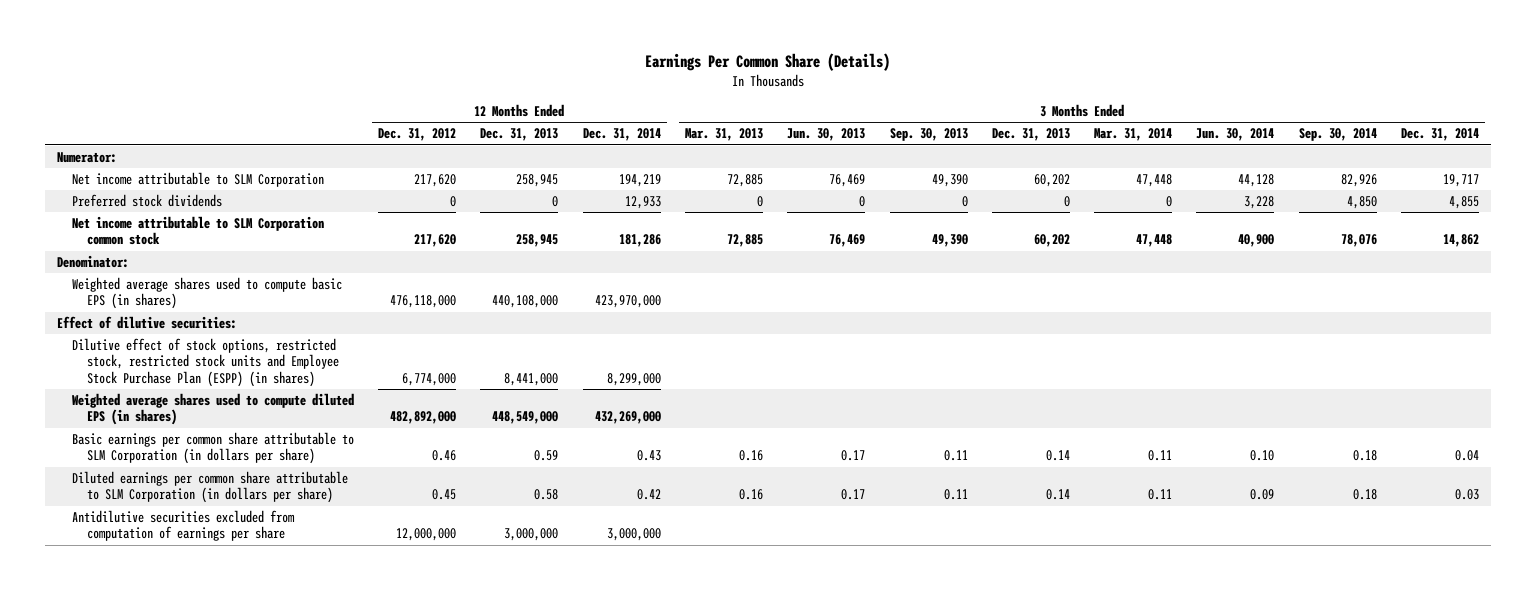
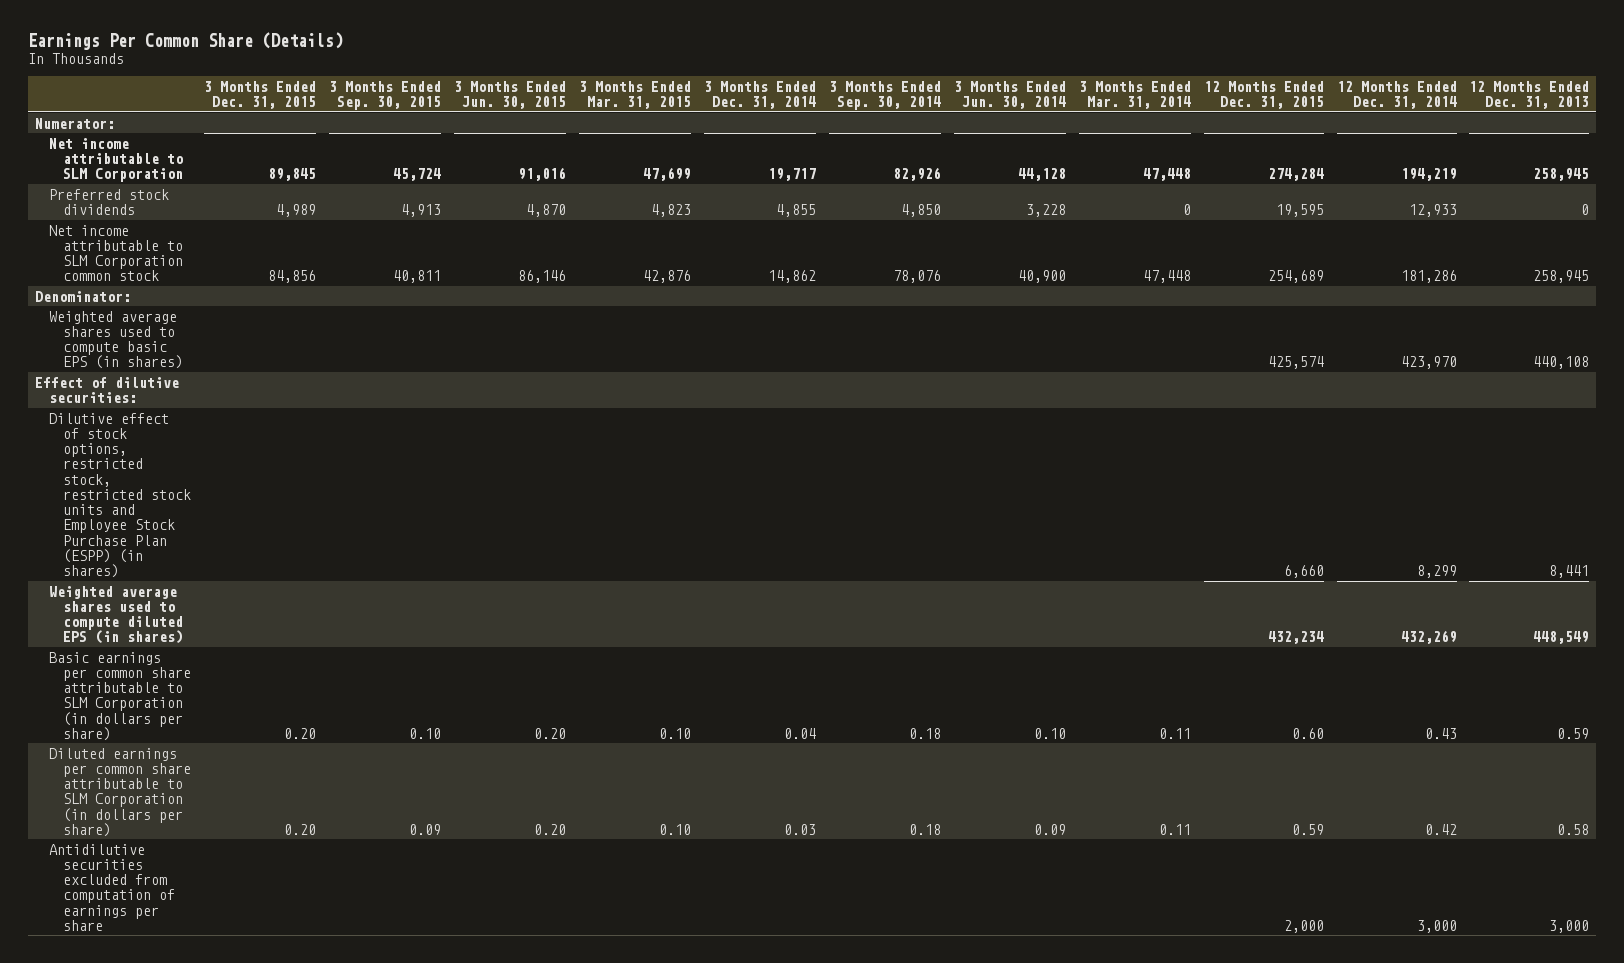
[378,128,457,142] Dec. 31, 2012 -> none
[684,128,763,142] Mar. 31, 2013 -> none
[787,128,866,142] Jun. 30, 2013 -> none
[889,128,968,142] Sep. 30, 2013 -> none
[991,128,1070,142] Dec. 31, 2013 -> none
none -> [204,80,317,110] 3 Months Ended Dec. 31, 2015
none -> [329,80,442,111] 3 Months Ended Sep. 30, 2015
none -> [454,80,567,110] 3 Months Ended Jun. 30, 2015
none -> [579,80,692,110] 3 Months Ended Mar. 31, 2015
none -> [1203,80,1324,110] 12 Months Ended Dec. 31, 2015
[492,295,559,309] 440,108,000 -> [1533,356,1590,370] 440,108
[594,295,661,309] 423,970,000 -> [1400,356,1457,370] 423,970
[504,372,559,386] 8,441,000 -> [1549,564,1590,578] 8,441
[606,372,661,386] 8,299,000 -> [1416,564,1457,578] 8,299
[492,411,559,425] 448,549,000 -> [1533,631,1590,645] 448,549
[594,411,661,425] 432,269,000 -> [1400,630,1457,645] 432,269
[504,528,559,542] 3,000,000 -> [1549,919,1590,933] 3,000
[606,528,661,542] 3,000,000 -> [1416,919,1457,933] 3,000

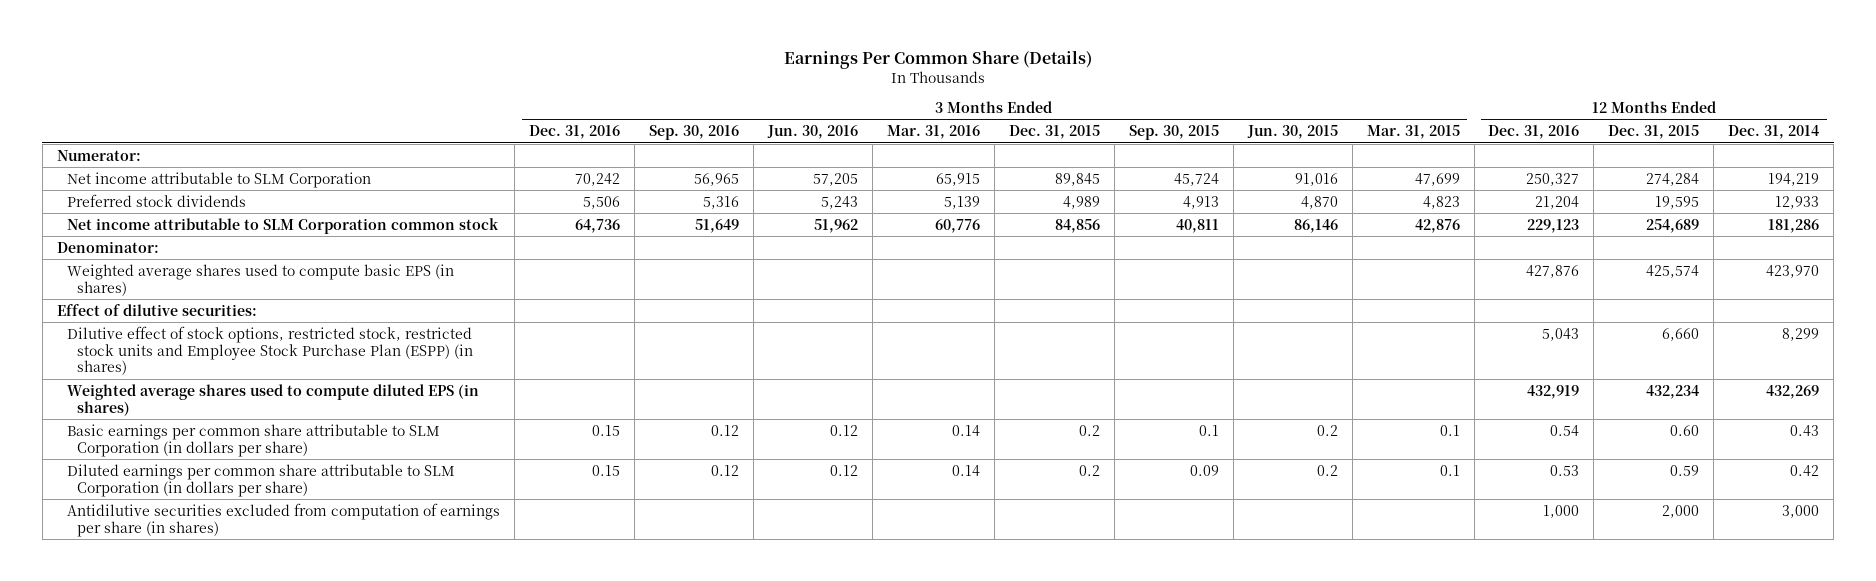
[703,80,816,110] 3 Months Ended Dec. 31, 2014 -> none
[828,80,941,111] 3 Months Ended Sep. 30, 2014 -> none
[953,80,1066,110] 3 Months Ended Jun. 30, 2014 -> none
[1078,80,1191,110] 3 Months Ended Mar. 31, 2014 -> none
[1469,80,1590,110] 12 Months Ended Dec. 31, 2013 -> none
none -> [528,125,620,140] Dec. 31, 2016
none -> [648,125,739,141] Sep. 30, 2016
none -> [766,125,858,140] Jun. 30, 2016
none -> [886,125,980,140] Mar. 31, 2016
none -> [1488,125,1580,140] Dec. 31, 2016
[284,727,317,739] 0.20 -> [1078,424,1100,436] 0.2
[409,727,442,739] 0.10 -> [1198,424,1219,436] 0.1
[534,727,567,739] 0.20 -> [1316,424,1338,436] 0.2
[659,727,692,739] 0.10 -> [1439,424,1460,436] 0.1
[284,823,317,835] 0.20 -> [1078,464,1100,476] 0.2
[534,823,567,835] 0.20 -> [1316,464,1338,476] 0.2
[659,823,692,835] 0.10 -> [1439,464,1460,476] 0.1
[49,843,176,931] Antidilutive securities excluded from computation of earnings per share -> [67,502,501,537] Antidilutive securities excluded from computation of earnings per share (in shares)

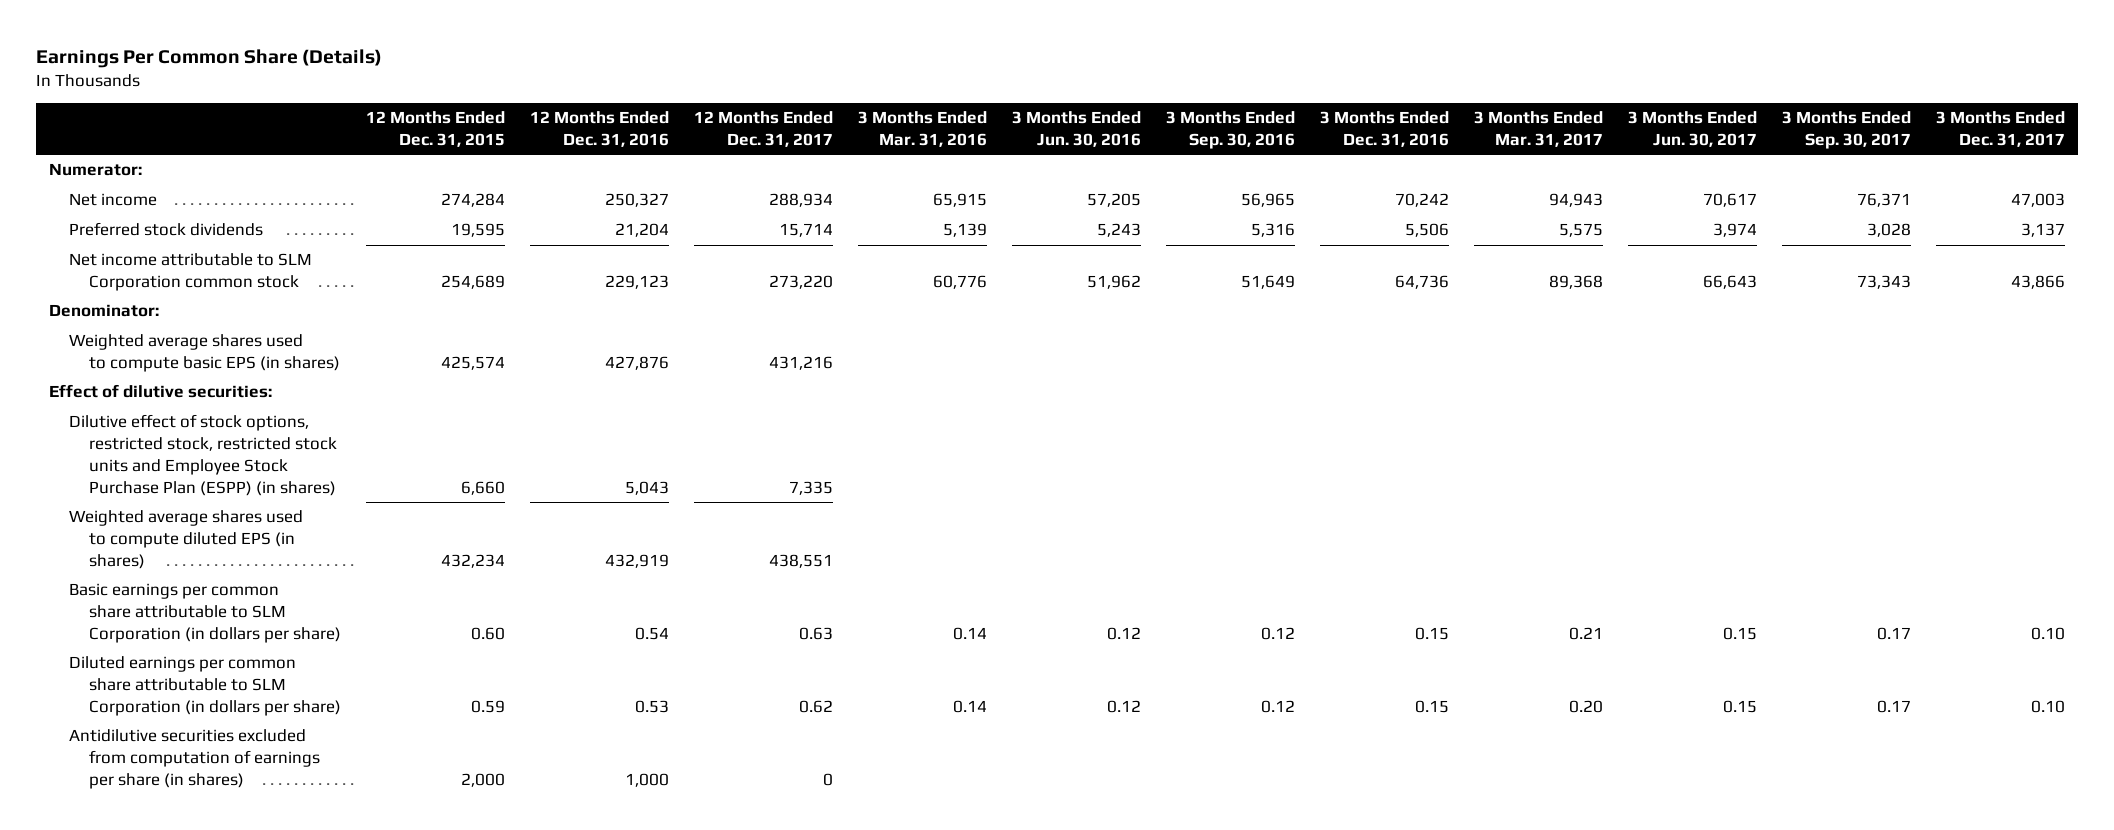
[1008,125,1100,140] Dec. 31, 2015 -> none
[1128,125,1219,141] Sep. 30, 2015 -> none
[1246,125,1338,140] Jun. 30, 2015 -> none
[1366,125,1460,140] Mar. 31, 2015 -> none
[1728,125,1820,140] Dec. 31, 2014 -> none
none -> [694,110,834,147] 12 Months Ended Dec. 31, 2017
none -> [1474,110,1604,147] 3 Months Ended Mar. 31, 2017
none -> [1628,110,1758,147] 3 Months Ended Jun. 30, 2017
none -> [1782,110,1912,149] 3 Months Ended Sep. 30, 2017
none -> [1936,110,2066,147] 3 Months Ended Dec. 31, 2017
[67,171,372,188] Net income attributable to SLM Corporation -> [68,193,157,207] Net income

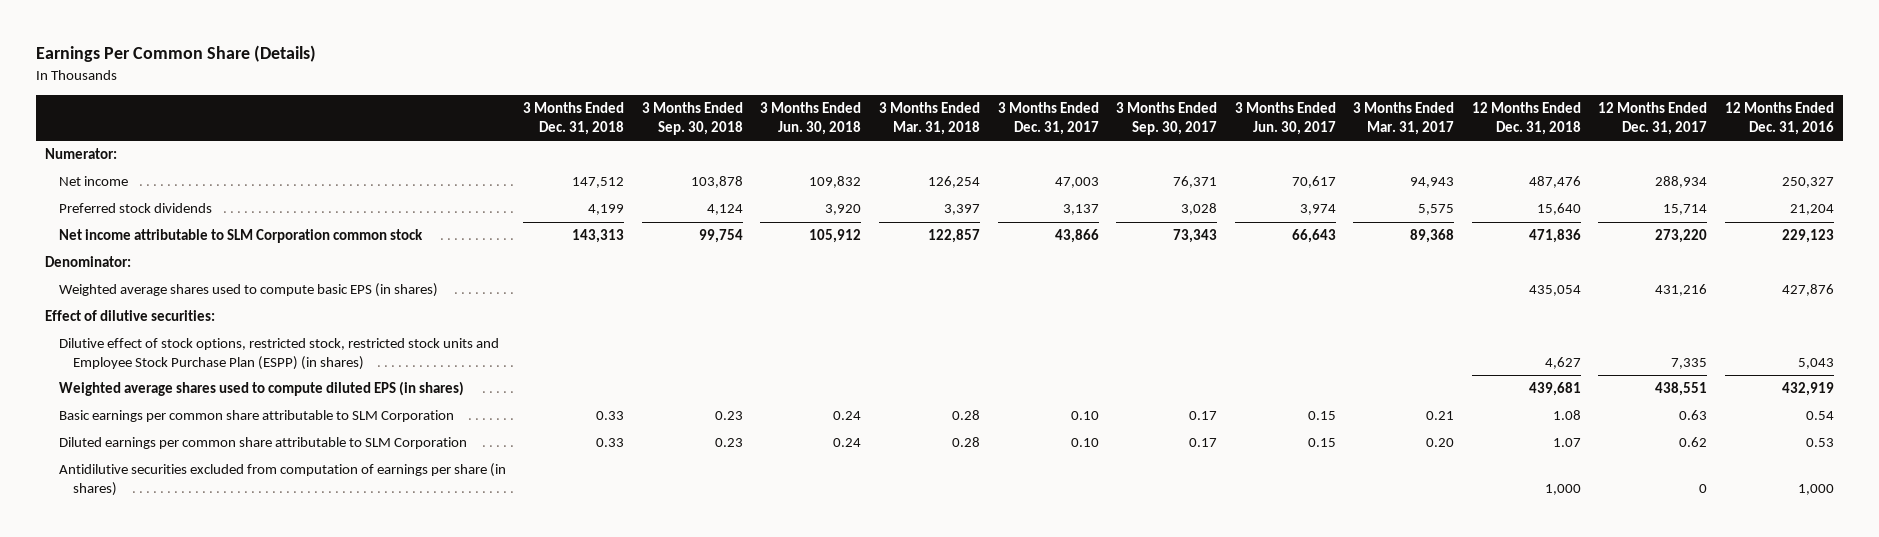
[366,110,506,147] 12 Months Ended Dec. 31, 2015 -> none
[858,110,988,147] 3 Months Ended Mar. 31, 2016 -> none
[1012,110,1142,147] 3 Months Ended Jun. 30, 2016 -> none
[1166,110,1296,149] 3 Months Ended Sep. 30, 2016 -> none
[1320,110,1450,147] 3 Months Ended Dec. 31, 2016 -> none
none -> [523,102,625,135] 3 Months Ended Dec. 31, 2018
none -> [641,102,743,135] 3 Months Ended Sep. 30, 2018
none -> [760,102,862,135] 3 Months Ended Jun. 30, 2018
none -> [879,102,981,135] 3 Months Ended Mar. 31, 2018
none -> [1471,102,1581,135] 12 Months Ended Dec. 31, 2018
[68,583,342,644] Basic earnings per common share attributable to SLM Corporation (in dollars per share) -> [58,410,454,423] Basic earnings per common share attributable to SLM Corporation
[68,656,342,717] Diluted earnings per common share attributable to SLM Corporation (in dollars per share) -> [58,437,467,450] Diluted earnings per common share attributable to SLM Corporation

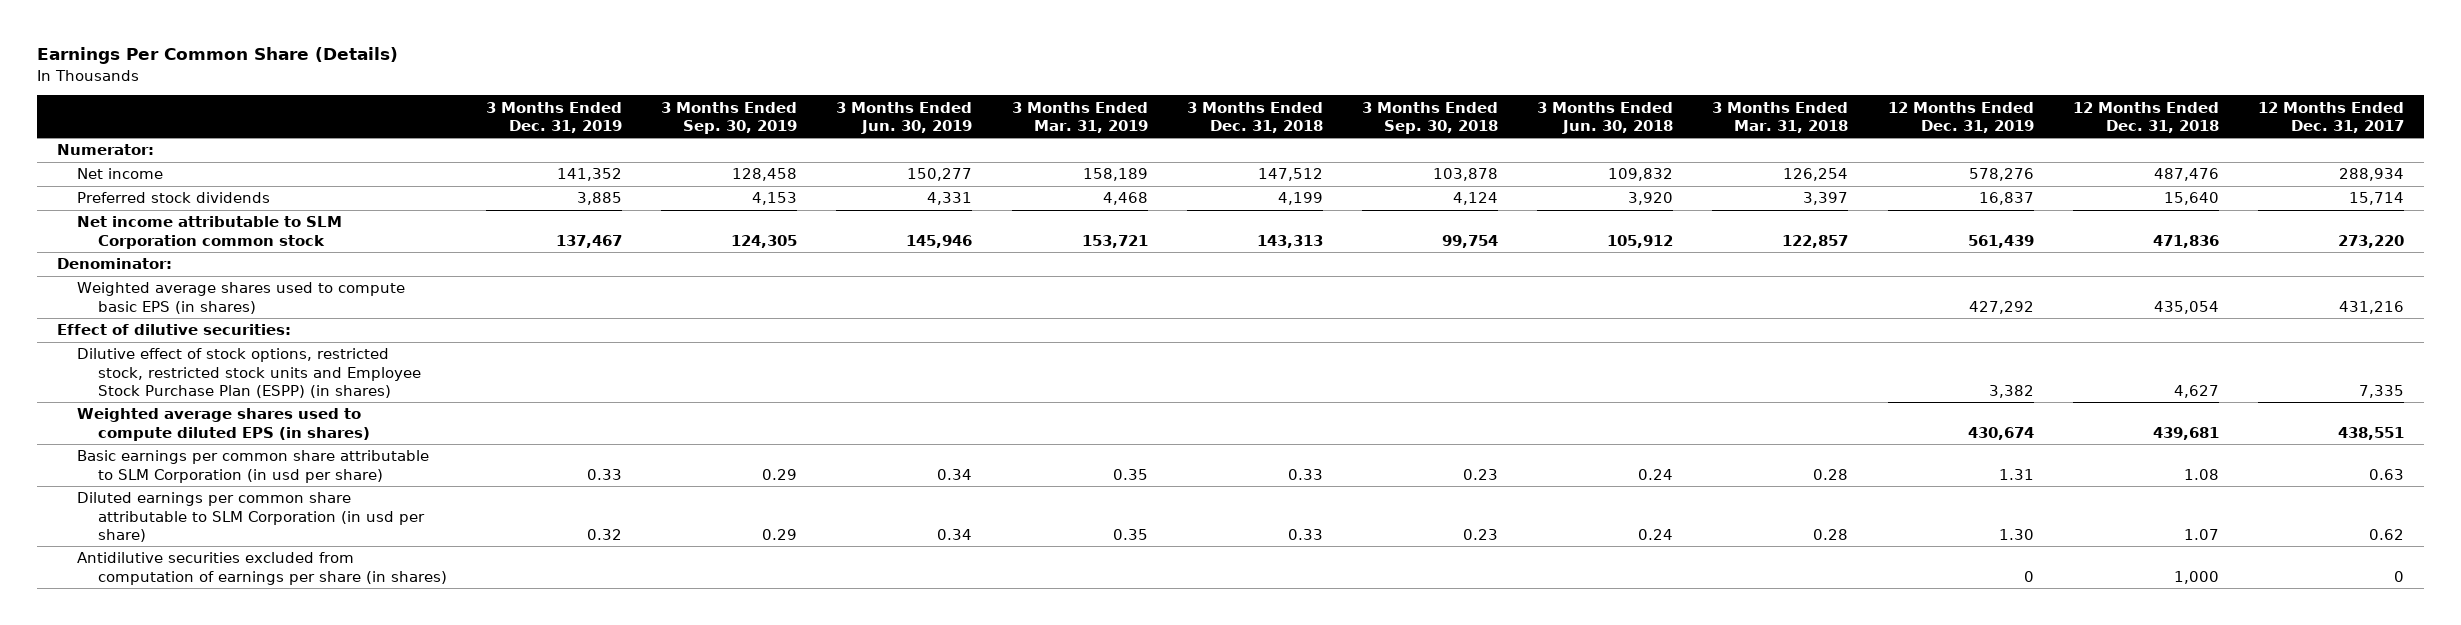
[997,102,1099,135] 3 Months Ended Dec. 31, 2017 -> none
[1116,102,1218,135] 3 Months Ended Sep. 30, 2017 -> none
[1234,102,1336,135] 3 Months Ended Jun. 30, 2017 -> none
[1353,102,1455,135] 3 Months Ended Mar. 31, 2017 -> none
[1725,102,1835,135] 12 Months Ended Dec. 31, 2016 -> none
none -> [486,101,623,134] 3 Months Ended Dec. 31, 2019
none -> [661,101,798,135] 3 Months Ended Sep. 30, 2019
none -> [836,101,973,135] 3 Months Ended Jun. 30, 2019
none -> [1011,101,1148,134] 3 Months Ended Mar. 31, 2019
none -> [1887,101,2034,134] 12 Months Ended Dec. 31, 2019
[58,410,454,423] Basic earnings per common share attributable to SLM Corporation -> [77,450,430,483] Basic earnings per common share attributable to SLM Corporation (in usd per share)
[58,437,467,450] Diluted earnings per common share attributable to SLM Corporation -> [77,492,425,543] Diluted earnings per common share attributable to SLM Corporation (in usd per share)

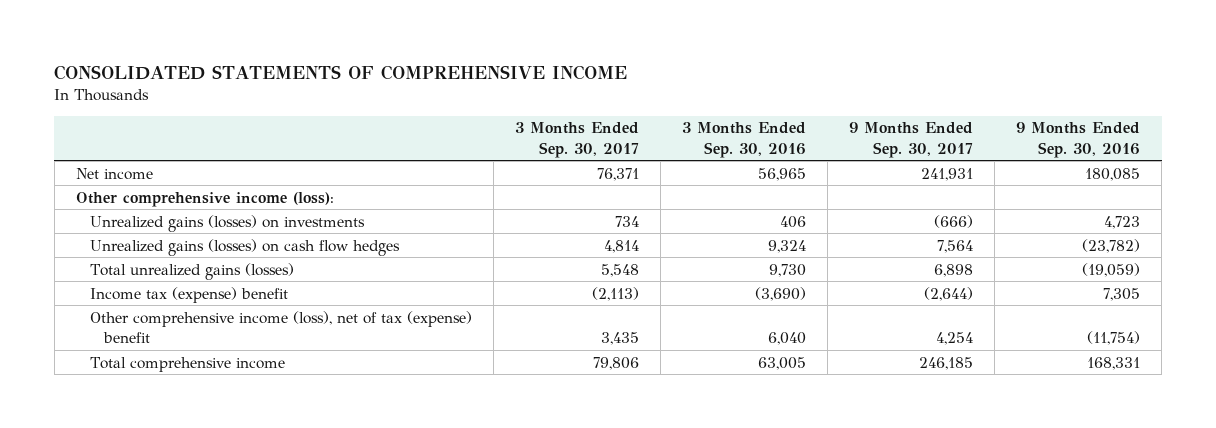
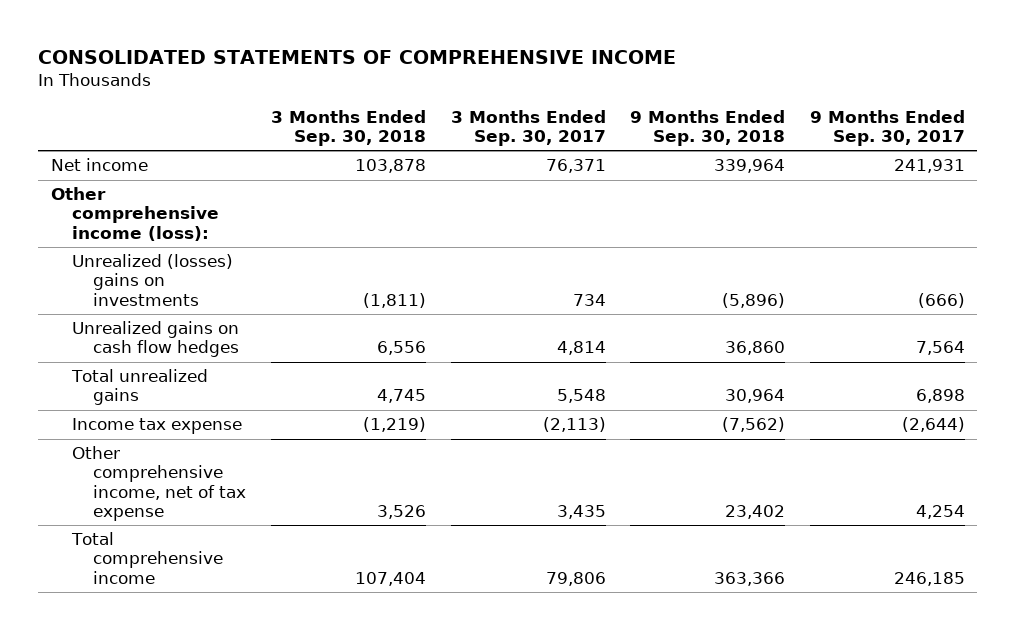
[681,122,806,158] 3 Months Ended Sep. 30, 2016 -> none
[1016,122,1141,158] 9 Months Ended Sep. 30, 2016 -> none
none -> [270,109,426,146] 3 Months Ended Sep. 30, 2018
none -> [630,109,786,146] 9 Months Ended Sep. 30, 2018
[89,214,365,232] Unrealized gains (losses) on investments -> [71,254,233,306] Unrealized (losses) gains on investments
[89,238,400,256] Unrealized gains (losses) on cash flow hedges -> [71,321,240,358] Unrealized gains on cash flow hedges
[89,262,294,280] Total unrealized gains (losses) -> [70,369,208,406] Total unrealized gains
[89,286,288,303] Income tax (expense) benefit -> [71,418,242,435] Income tax expense
[89,310,472,343] Other comprehensive income (loss), net of tax (expense) benefit -> [71,446,247,521] Other comprehensive income, net of tax expense

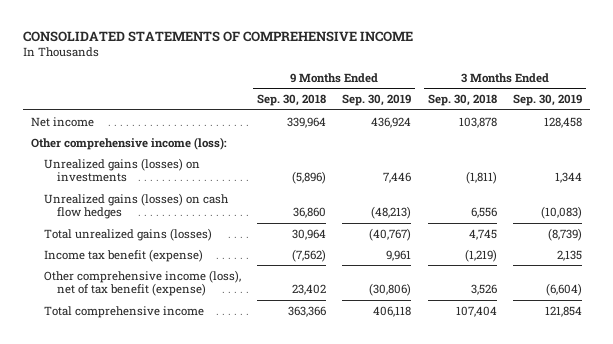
[450,109,606,146] 3 Months Ended Sep. 30, 2017 -> none
[809,109,965,146] 9 Months Ended Sep. 30, 2017 -> none
none -> [342,94,412,107] Sep. 30, 2019
none -> [512,94,582,107] Sep. 30, 2019
[71,254,233,306] Unrealized (losses) gains on investments -> [44,157,201,183] Unrealized gains (losses) on investments
[71,321,240,358] Unrealized gains on cash flow hedges -> [44,192,230,220] Unrealized gains (losses) on cash flow hedges
[70,369,208,406] Total unrealized gains -> [44,227,213,241] Total unrealized gains (losses)
[71,418,242,435] Income tax expense -> [44,248,204,262] Income tax benefit (expense)
[71,446,247,521] Other comprehensive income, net of tax expense -> [44,269,242,297] Other comprehensive income (loss), net of tax benefit (expense)

